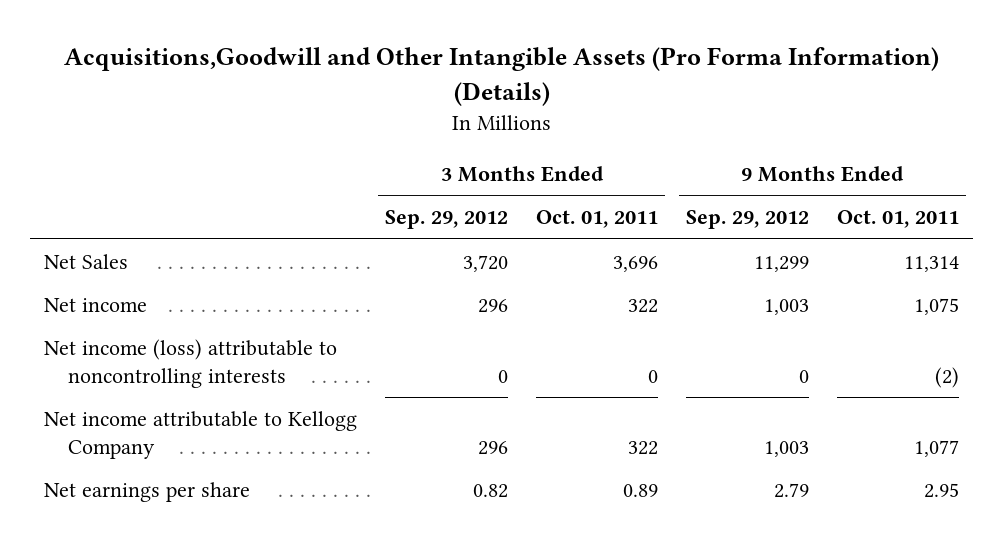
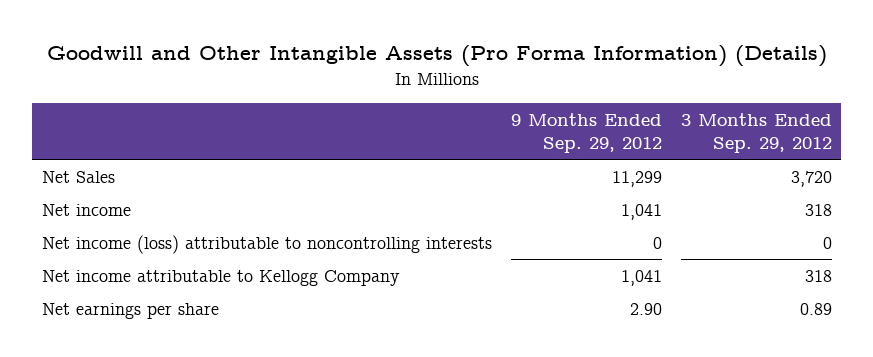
[63,46,939,106] Acquisitions,Goodwill and Other Intangible Assets (Pro Forma Information) (Details) -> [46,45,827,68] Goodwill and Other Intangible Assets (Pro Forma Information) (Details)
[536,210,659,229] Oct. 01, 2011 -> none
[836,210,959,229] Oct. 01, 2011 -> none
[478,298,509,313] 296 -> [804,203,832,216] 318
[764,298,810,315] 1,003 -> [620,203,662,220] 1,041
[478,440,509,455] 296 -> [804,269,832,282] 318
[764,440,810,457] 1,003 -> [620,269,662,286] 1,041
[473,483,509,498] 0.82 -> [799,302,832,315] 0.89
[774,482,810,498] 2.79 -> [629,302,662,315] 2.90

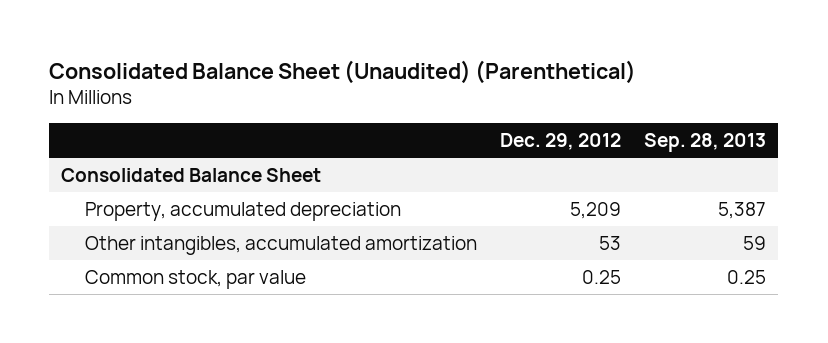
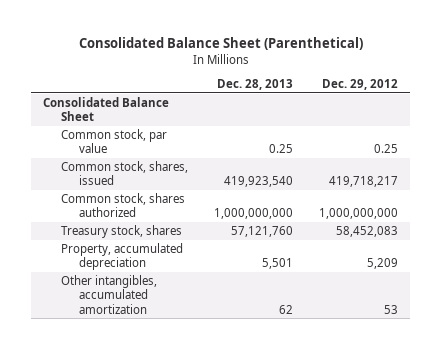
[49,59,637,84] Consolidated Balance Sheet (Unaudited) (Parenthetical) -> [78,37,363,51] Consolidated Balance Sheet (Parenthetical)
[644,133,767,153] Sep. 28, 2013 -> none
none -> [216,78,293,90] Dec. 28, 2013
[85,269,307,289] Common stock, par value -> [61,128,168,154] Common stock, par value
none -> [61,160,189,186] Common stock, shares, issued
none -> [61,192,186,218] Common stock, shares authorized
none -> [61,224,183,238] Treasury stock, shares

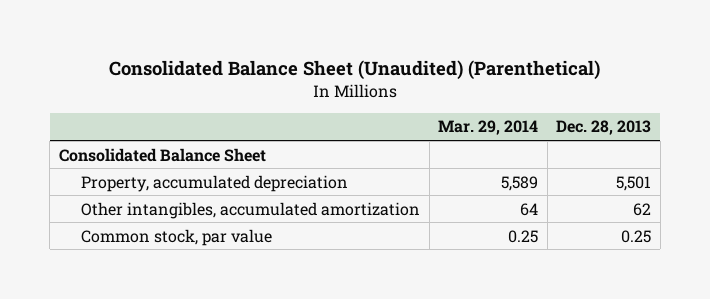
[78,37,363,51] Consolidated Balance Sheet (Parenthetical) -> [109,60,601,81] Consolidated Balance Sheet (Unaudited) (Parenthetical)
[321,78,398,90] Dec. 29, 2012 -> none
none -> [438,120,539,136] Mar. 29, 2014
[61,160,189,186] Common stock, shares, issued -> none
[61,192,186,218] Common stock, shares authorized -> none
[61,224,183,238] Treasury stock, shares -> none
[61,128,168,154] Common stock, par value -> [81,228,273,246] Common stock, par value

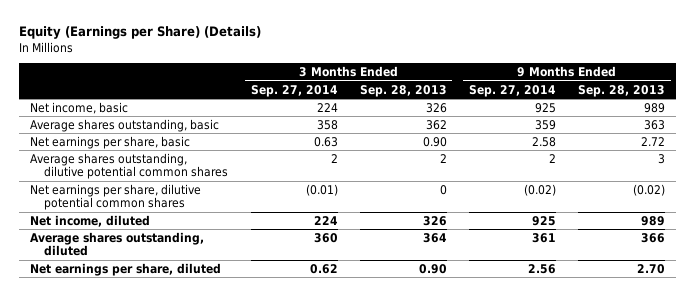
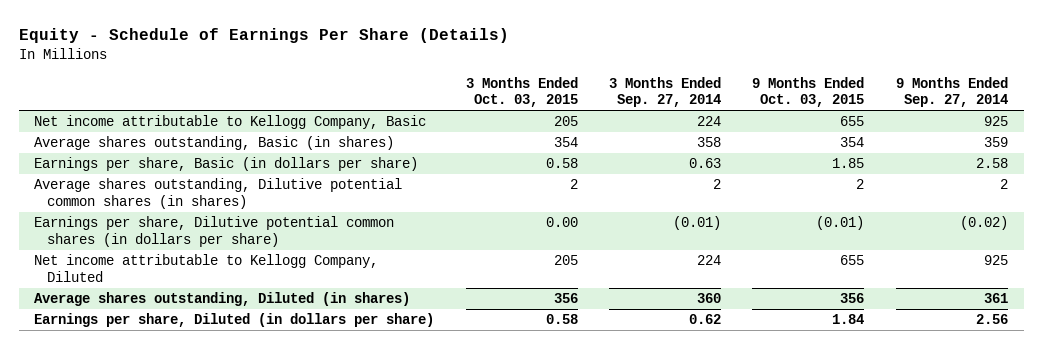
[18,26,261,40] Equity (Earnings per Share) (Details) -> [18,28,509,44] Equity - Schedule of Earnings Per Share (Details)
[359,84,447,97] Sep. 28, 2013 -> none
[578,84,666,97] Sep. 28, 2013 -> none
none -> [465,76,578,108] 3 Months Ended Oct. 03, 2015
none -> [752,76,865,108] 9 Months Ended Oct. 03, 2015
[29,101,128,114] Net income, basic -> [34,115,427,130] Net income attributable to Kellogg Company, Basic
[29,118,219,132] Average shares outstanding, basic -> [34,136,395,151] Average shares outstanding, Basic (in shares)
[29,135,190,149] Net earnings per share, basic -> [34,157,419,172] Earnings per share, Basic (in dollars per share)
[29,152,229,180] Average shares outstanding, dilutive potential common shares -> [34,178,403,209] Average shares outstanding, Dilutive potential common shares (in shares)
[29,183,201,211] Net earnings per share, dilutive potential common shares -> [34,216,395,247] Earnings per share, Dilutive potential common shares (in dollars per share)
[29,214,150,227] Net income, diluted -> [34,254,379,282] Net income attributable to Kellogg Company, Diluted
[29,231,204,257] Average shares outstanding, diluted -> [34,292,411,307] Average shares outstanding, Diluted (in shares)
[29,262,221,276] Net earnings per share, diluted -> [34,313,435,328] Earnings per share, Diluted (in dollars per share)

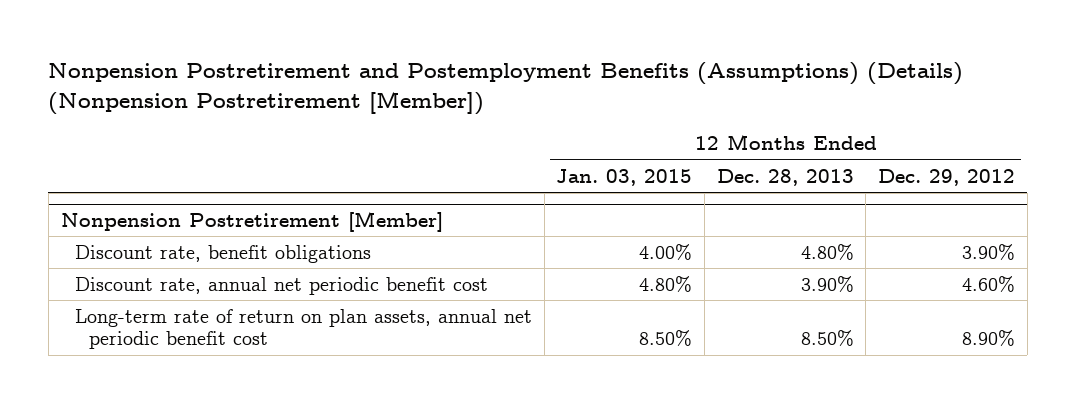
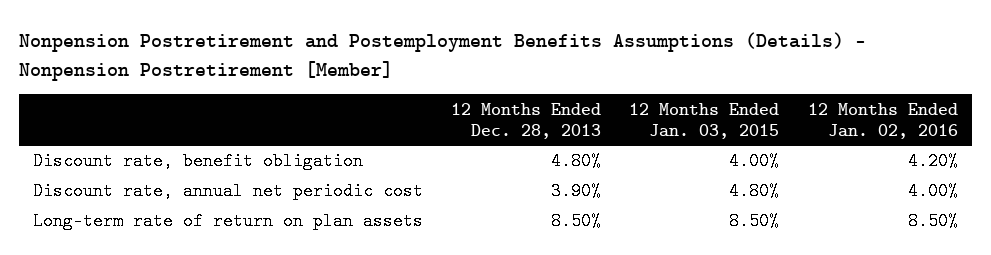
[48,62,964,116] Nonpension Postretirement and Postemployment Benefits (Assumptions) (Details) (Nonpension Postretirement [Member]) -> [18,32,866,81] Nonpension Postretirement and Postemployment Benefits Assumptions (Details) - Nonpension Postretirement [Member]
[878,168,1016,186] Dec. 29, 2012 -> none
none -> [807,102,958,139] 12 Months Ended Jan. 02, 2016
[60,210,443,232] Nonpension Postretirement [Member] -> none
[74,244,371,263] Discount rate, benefit obligations -> [33,152,364,171] Discount rate, benefit obligation
[74,276,488,295] Discount rate, annual net periodic benefit cost -> [33,182,424,201] Discount rate, annual net periodic cost
[74,308,532,350] Long-term rate of return on plan assets, annual net periodic benefit cost -> [33,212,424,231] Long-term rate of return on plan assets

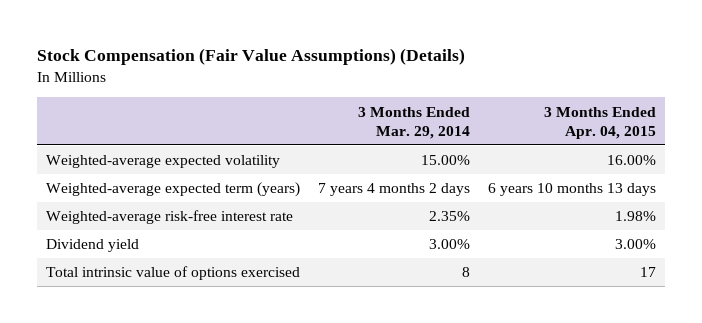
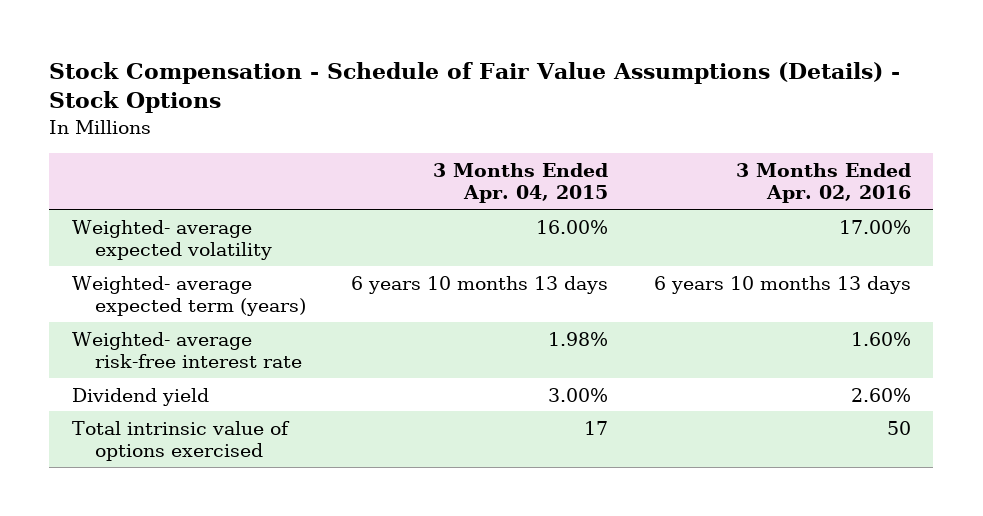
[37,48,466,66] Stock Compensation (Fair Value Assumptions) (Details) -> [49,61,901,114] Stock Compensation - Schedule of Fair Value Assumptions (Details) - Stock Options
[358,106,471,139] 3 Months Ended Mar. 29, 2014 -> none
none -> [735,162,911,204] 3 Months Ended Apr. 02, 2016
[46,155,281,169] Weighted-average expected volatility -> [72,219,272,261] Weighted- average expected volatility
[46,182,301,198] Weighted-average expected term (years) -> [72,275,306,317] Weighted- average expected term (years)
[46,210,294,225] Weighted-average risk-free interest rate -> [72,331,302,369] Weighted- average risk-free interest rate

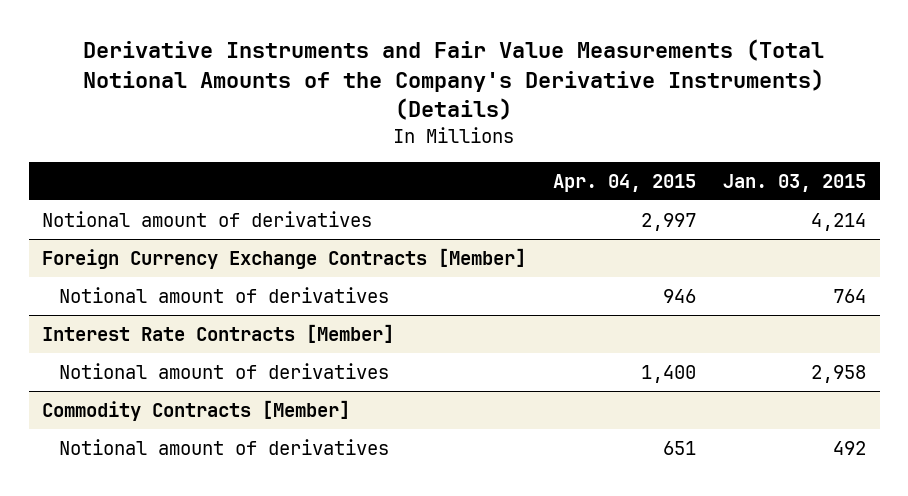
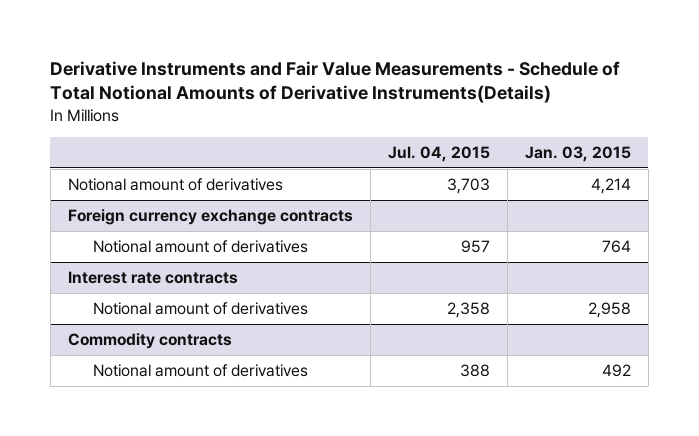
[83,39,825,121] Derivative Instruments and Fair Value Measurements (Total Notional Amounts of the Company's Derivative Instruments) (Details) -> [50,60,621,104] Derivative Instruments and Fair Value Measurements - Schedule of Total Notional Amounts of Derivative Instruments(Details)
[553,173,697,192] Apr. 04, 2015 -> none
none -> [387,145,490,162] Jul. 04, 2015
[42,247,527,269] Foreign Currency Exchange Contracts [Member] -> [67,209,353,226] Foreign currency exchange contracts
[42,323,395,343] Interest Rate Contracts [Member] -> [67,271,238,285] Interest rate contracts
[42,399,351,421] Commodity Contracts [Member] -> [67,333,232,350] Commodity contracts

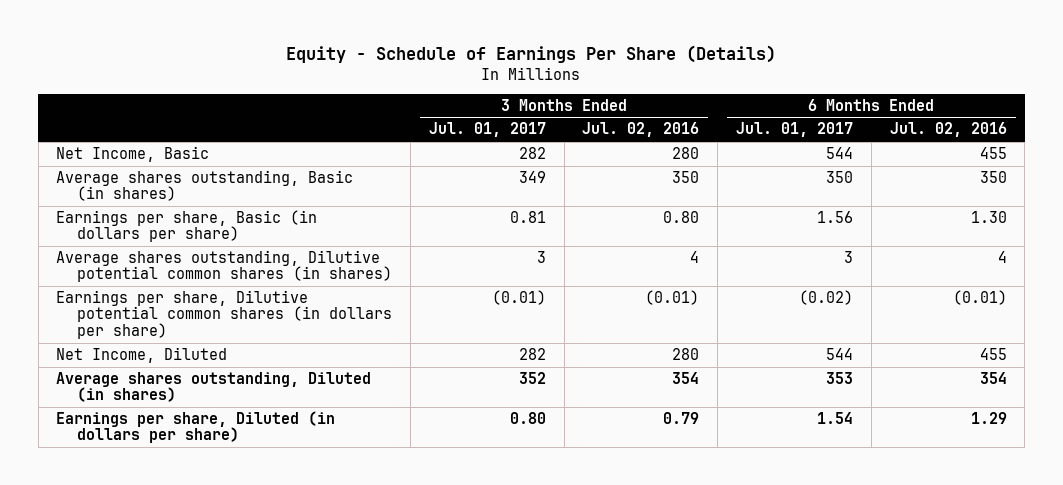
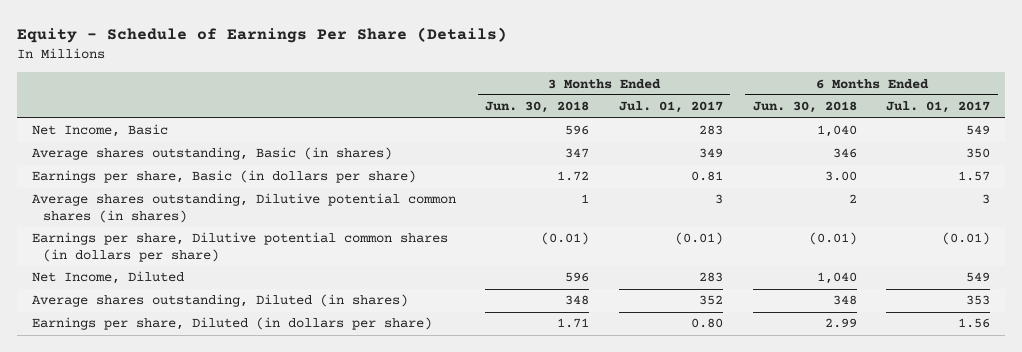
[582,122,700,138] Jul. 02, 2016 -> none
[889,122,1007,138] Jul. 02, 2016 -> none
none -> [485,101,590,114] Jun. 30, 2018
none -> [752,101,857,114] Jun. 30, 2018
[518,147,546,160] 282 -> [699,125,724,136] 283
[825,147,853,160] 544 -> [966,125,991,136] 549
[816,211,853,224] 1.56 -> [958,171,991,182] 1.57
[798,290,853,306] (0.02) -> [942,232,991,246] (0.01)
[518,348,546,361] 282 -> [699,272,724,283] 283
[825,348,853,361] 544 -> [966,272,991,283] 549
[816,412,853,425] 1.54 -> [958,318,991,329] 1.56

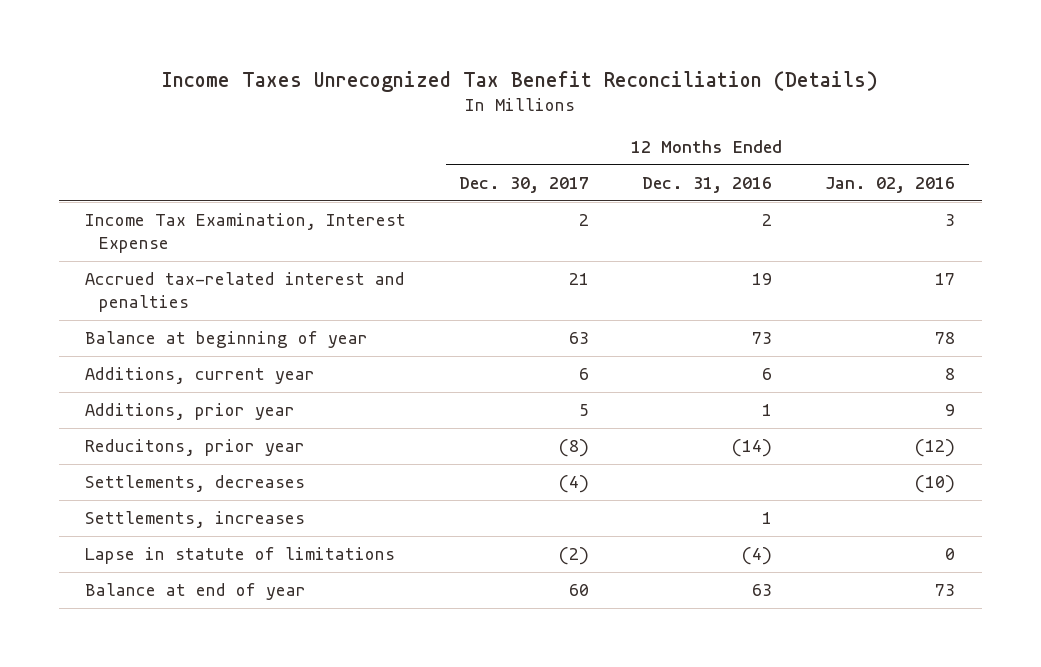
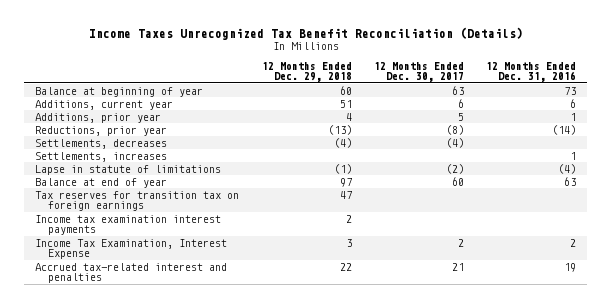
[825,177,956,194] Jan. 02, 2016 -> none
none -> [261,61,352,83] 12 Months Ended Dec. 29, 2018
[85,439,306,457] Reducitons, prior year -> [35,125,168,136] Reductions, prior year
none -> [35,190,240,212] Tax reserves for transition tax on foreign earnings
none -> [35,214,222,236] Income tax examination interest payments
[85,213,407,253] Income Tax Examination, Interest Expense -> [35,238,228,260] Income Tax Examination, Interest Expense
[85,272,406,312] Accrued tax-related interest and penalties -> [35,262,228,284] Accrued tax-related interest and penalties

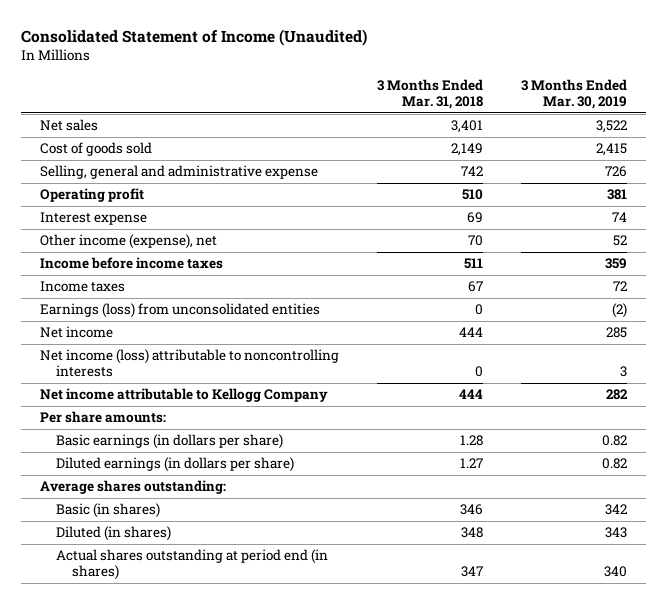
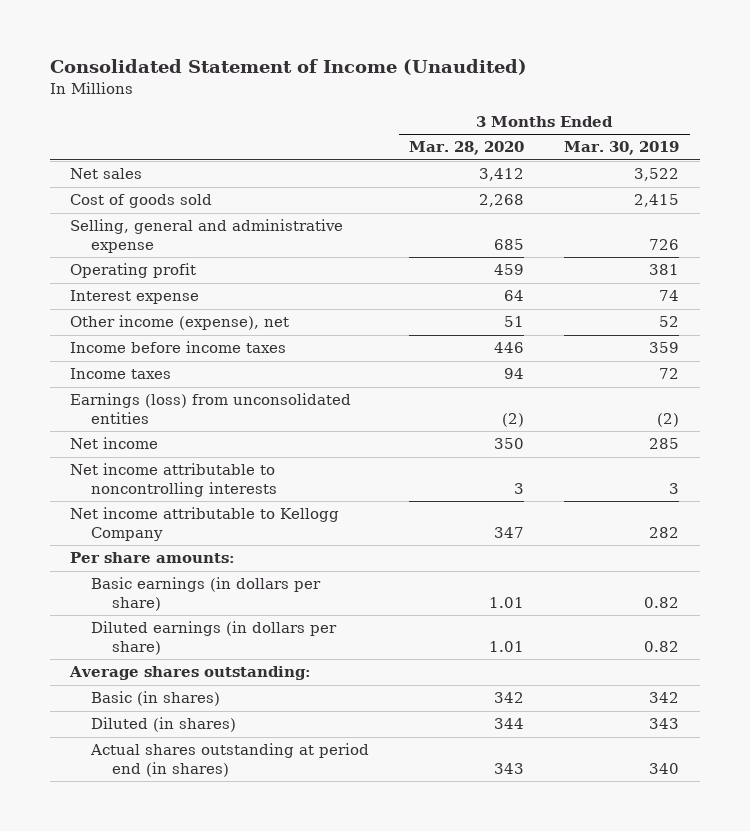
[377,78,484,110] 3 Months Ended Mar. 31, 2018 -> none
none -> [409,141,525,156] Mar. 28, 2020
[40,349,340,378] Net income (loss) attributable to noncontrolling interests -> [70,463,278,497] Net income attributable to noncontrolling interests

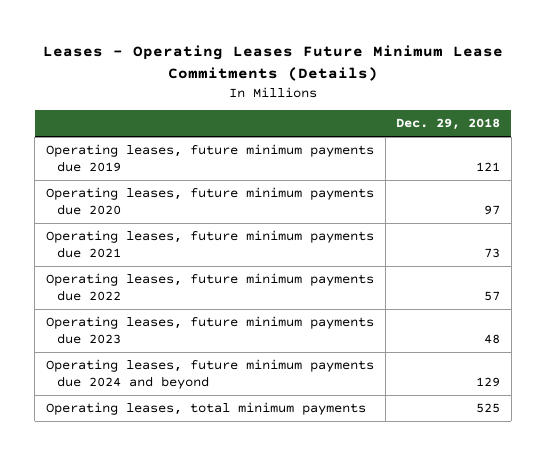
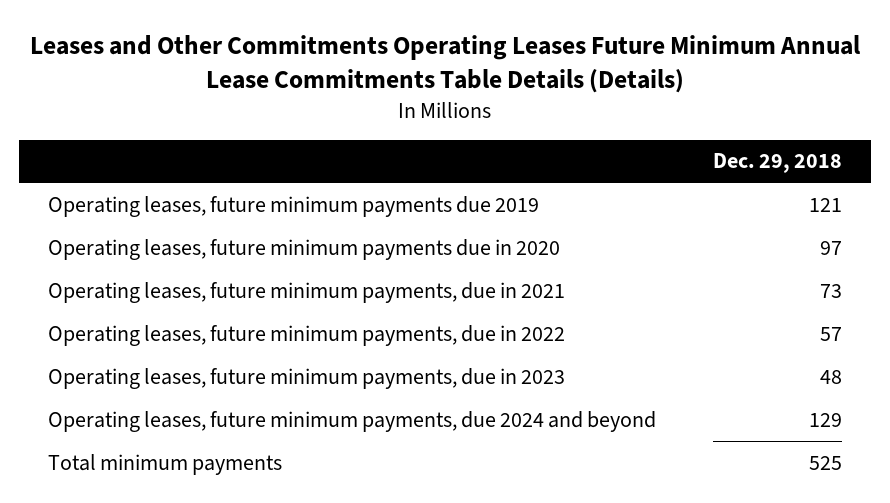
[43,45,504,81] Leases - Operating Leases Future Minimum Lease Commitments (Details) -> [30,34,861,93] Leases and Other Commitments Operating Leases Future Minimum Annual Lease Commitments Table Details (Details)
[45,186,374,216] Operating leases, future minimum payments due 2020 -> [47,238,560,260] Operating leases, future minimum payments due in 2020
[45,229,374,259] Operating leases, future minimum payments due 2021 -> [47,281,565,303] Operating leases, future minimum payments, due in 2021
[45,272,374,302] Operating leases, future minimum payments due 2022 -> [47,324,565,346] Operating leases, future minimum payments, due in 2022
[45,315,374,345] Operating leases, future minimum payments due 2023 -> [47,367,565,389] Operating leases, future minimum payments, due in 2023
[45,358,374,390] Operating leases, future minimum payments due 2024 and beyond -> [47,410,656,432] Operating leases, future minimum payments, due 2024 and beyond
[45,401,366,415] Operating leases, total minimum payments -> [47,453,282,475] Total minimum payments

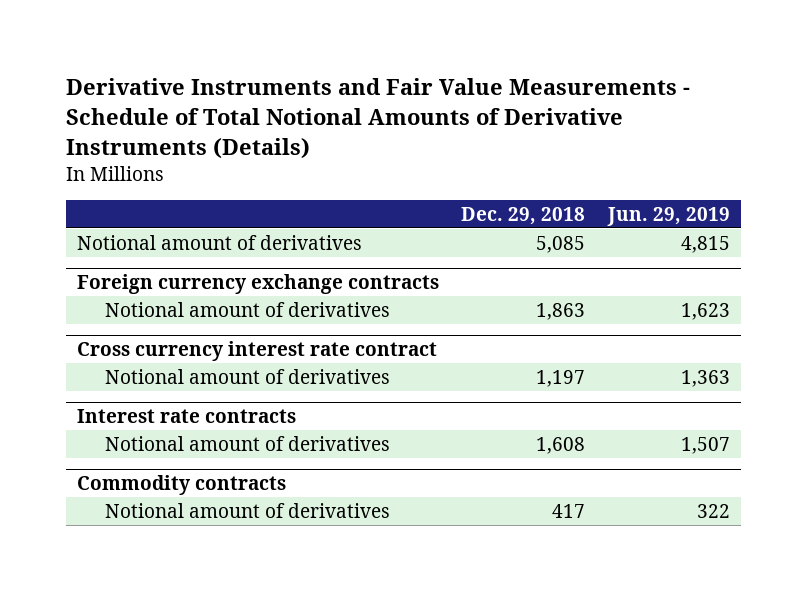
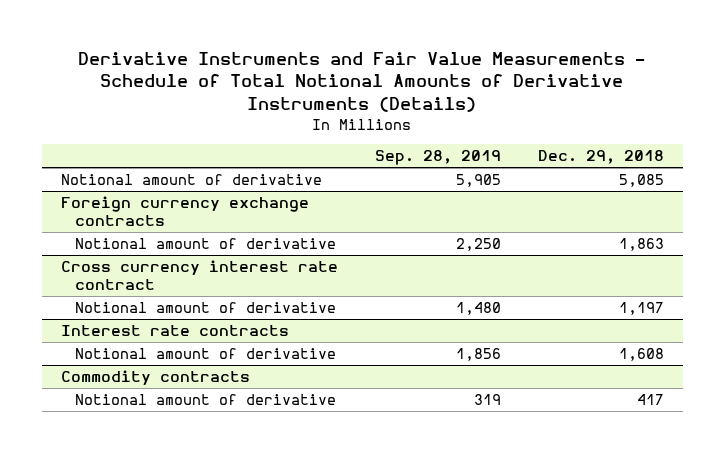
[607,206,731,226] Jun. 29, 2019 -> none
none -> [374,150,501,166] Sep. 28, 2019
[76,234,362,250] Notional amount of derivatives -> [60,174,322,186] Notional amount of derivative
[104,301,390,317] Notional amount of derivatives -> [74,238,336,250] Notional amount of derivative
[104,368,390,384] Notional amount of derivatives -> [74,302,336,314] Notional amount of derivative
[104,435,390,451] Notional amount of derivatives -> [74,348,336,360] Notional amount of derivative
[104,502,390,518] Notional amount of derivatives -> [74,394,336,406] Notional amount of derivative

